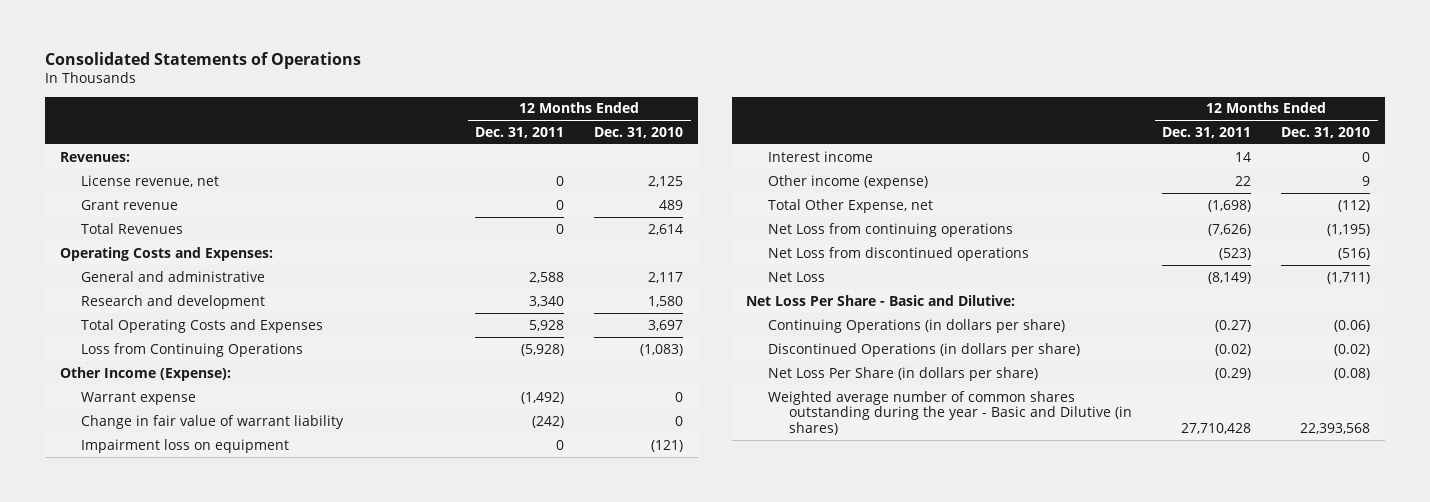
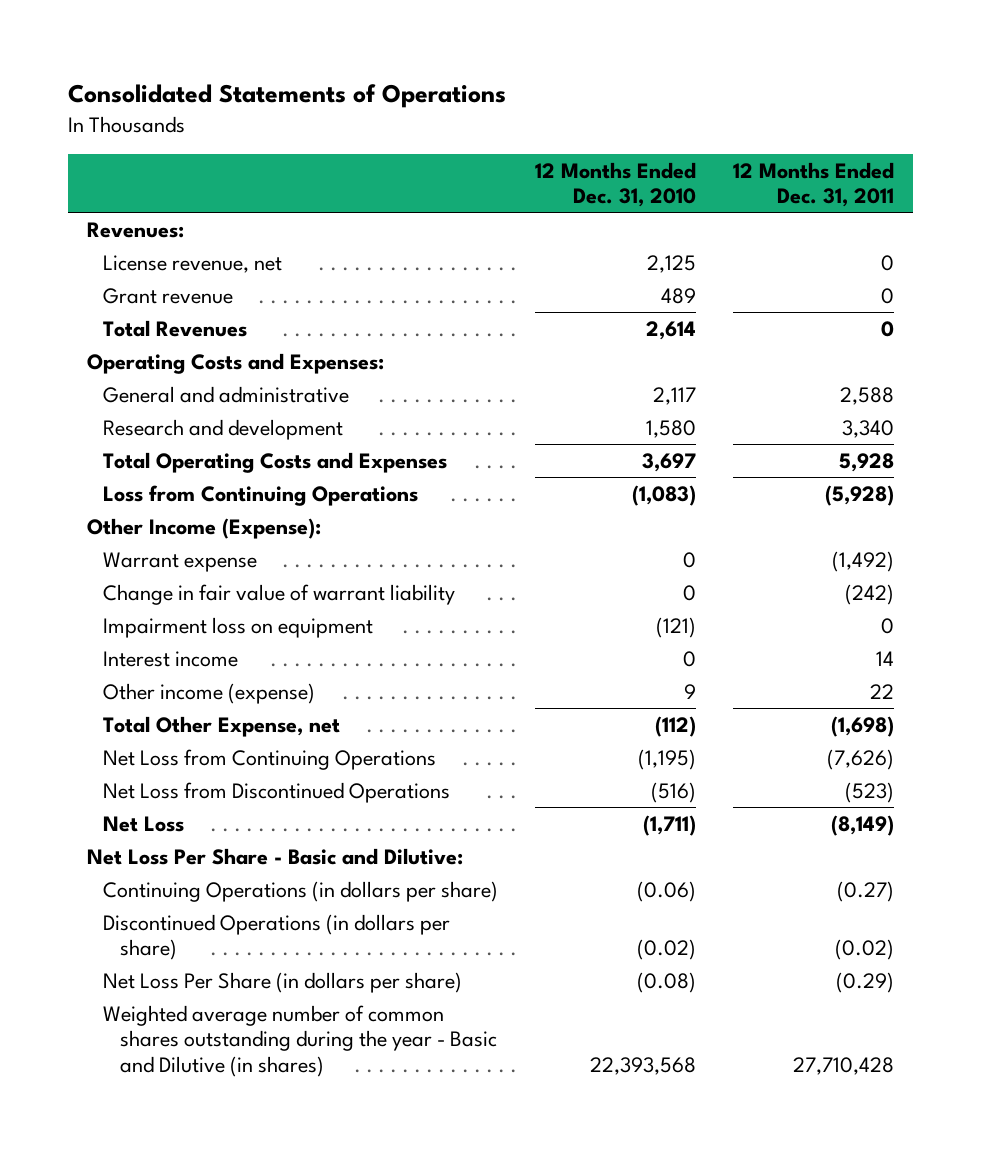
[767,222,1013,237] Net Loss from continuing operations -> [103,748,437,770] Net Loss from Continuing Operations
[767,246,1029,261] Net Loss from discontinued operations -> [103,781,451,803] Net Loss from Discontinued Operations

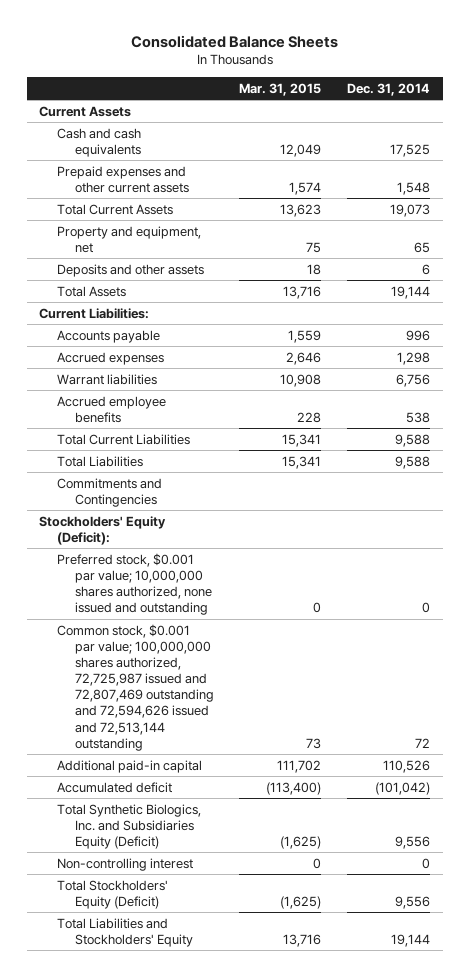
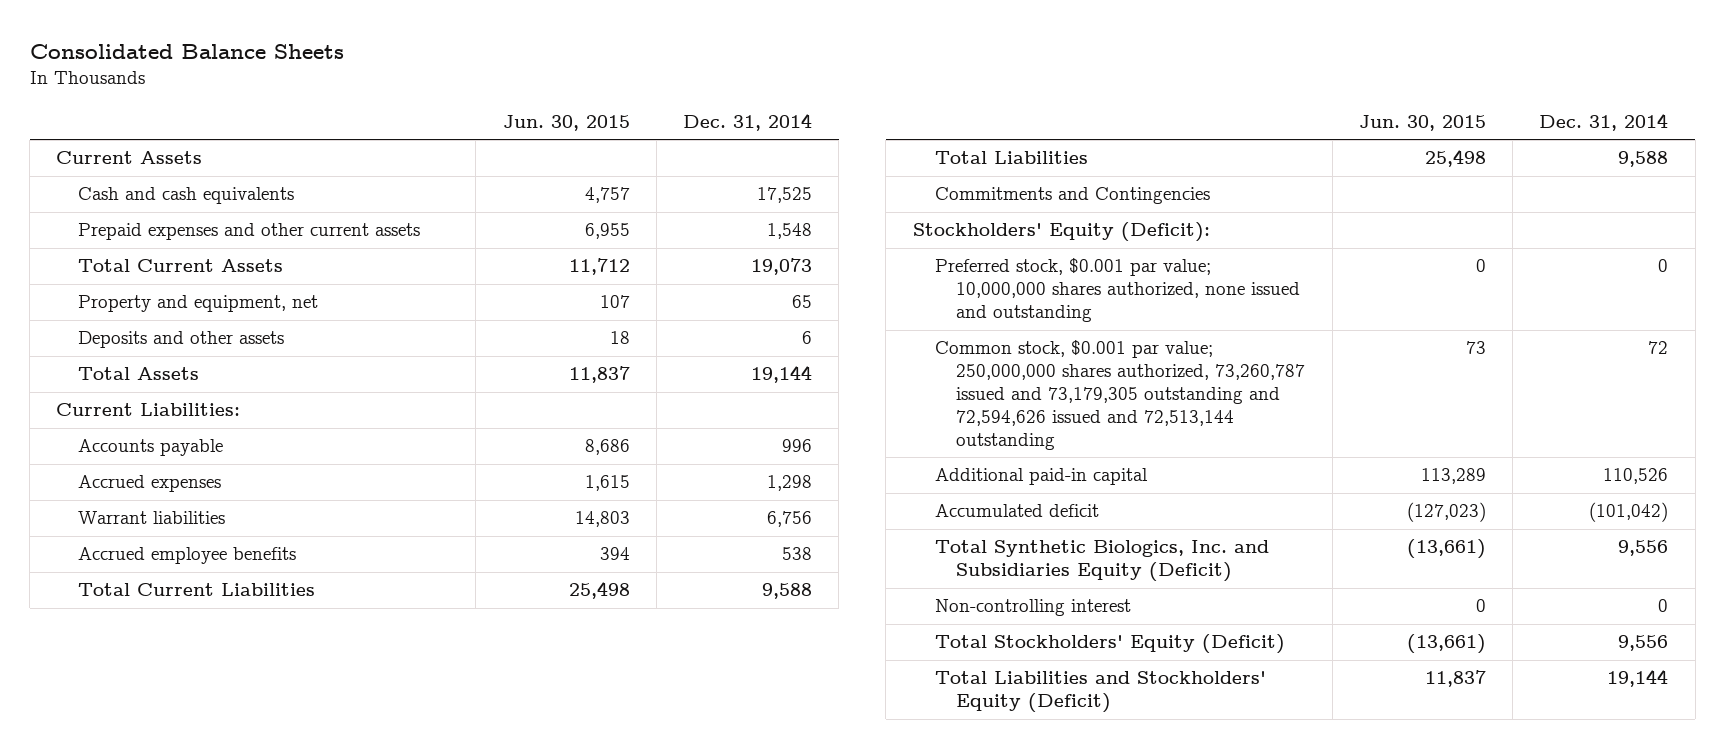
[239,82,322,96] Mar. 31, 2015 -> none
none -> [502,114,630,131] Jun. 30, 2015
[57,623,214,751] Common stock, $0.001 par value; 100,000,000 shares authorized, 72,725,987 issued and 72,807,469 outstanding and 72,594,626 issued and 72,513,144 outstanding -> [934,340,1306,451] Common stock, $0.001 par value; 250,000,000 shares authorized, 73,260,787 issued and 73,179,305 outstanding and 72,594,626 issued and 72,513,144 outstanding
[57,917,193,947] Total Liabilities and Stockholders' Equity -> [934,671,1266,714] Total Liabilities and Stockholders' Equity (Deficit)

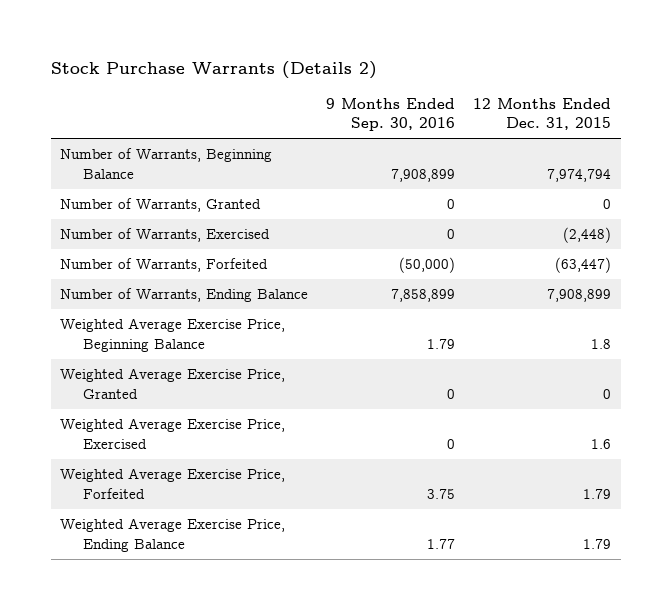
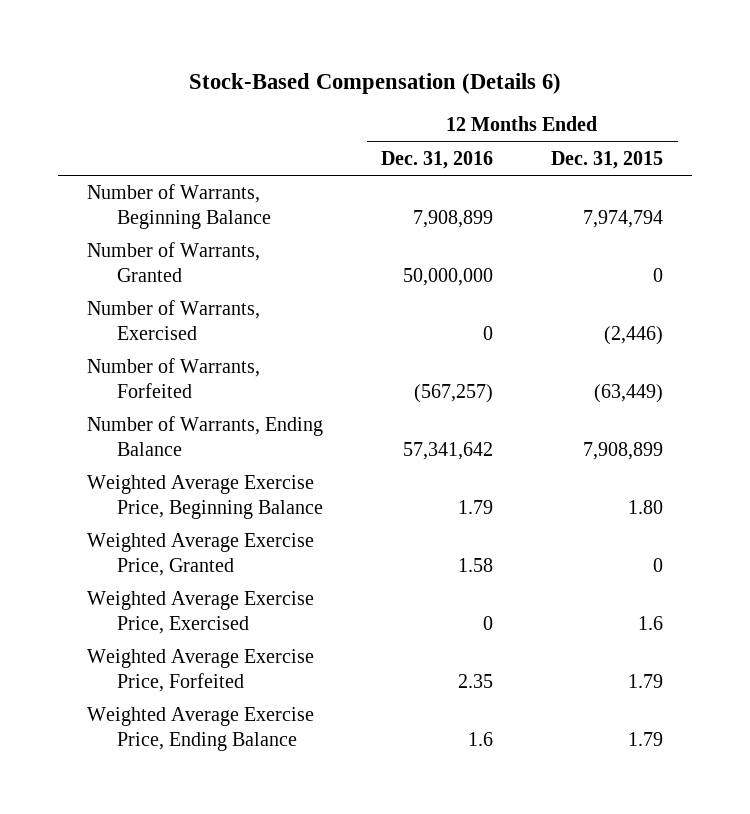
[50,60,377,79] Stock Purchase Warrants (Details 2) -> [189,72,562,94] Stock-Based Compensation (Details 6)
[326,97,456,132] 9 Months Ended Sep. 30, 2016 -> none
none -> [381,150,494,169] Dec. 31, 2016
[563,227,612,244] (2,448) -> [604,325,664,345] (2,446)
[555,257,612,274] (63,447) -> [594,383,664,403] (63,449)
[591,338,612,349] 1.8 -> [628,499,664,514] 1.80

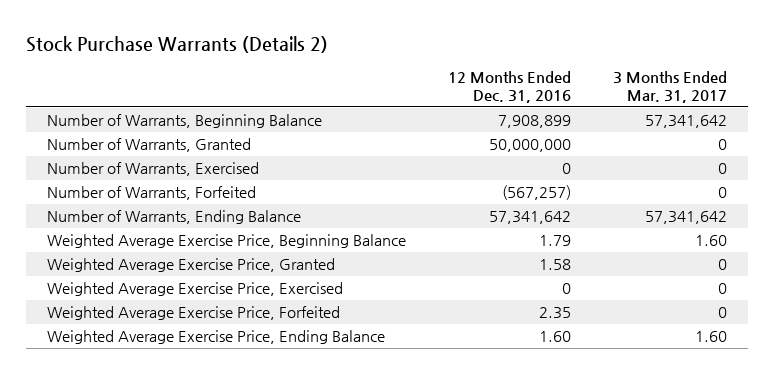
[189,72,562,94] Stock-Based Compensation (Details 6) -> [26,35,329,53] Stock Purchase Warrants (Details 2)
[551,150,664,169] Dec. 31, 2015 -> none
none -> [612,70,727,104] 3 Months Ended Mar. 31, 2017
[468,731,494,746] 1.6 -> [538,331,571,343] 1.60

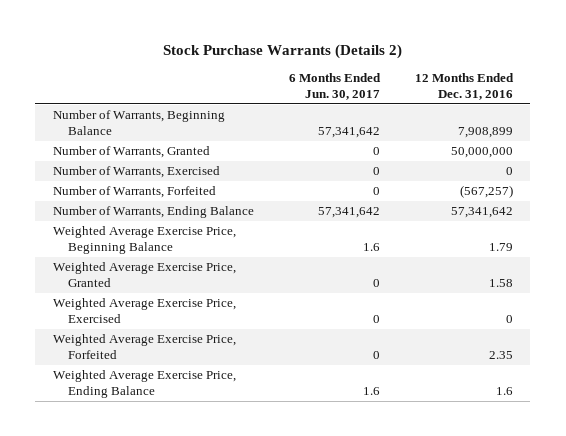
[612,70,727,104] 3 Months Ended Mar. 31, 2017 -> none
none -> [288,73,381,100] 6 Months Ended Jun. 30, 2017
[538,331,571,343] 1.60 -> [495,386,513,395] 1.6

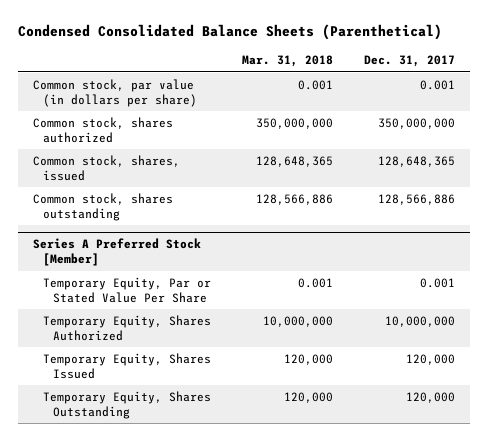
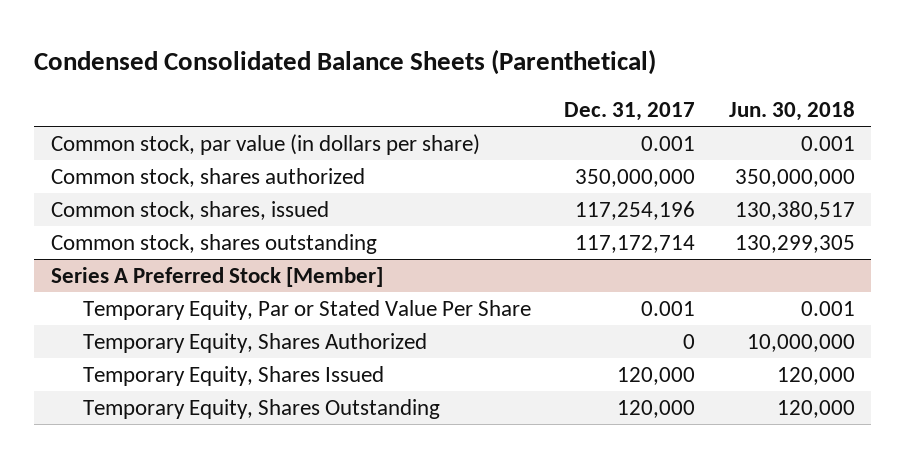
[241,55,333,68] Mar. 31, 2018 -> none
none -> [728,100,855,121] Jun. 30, 2018
[377,155,455,167] 128,648,365 -> [575,201,696,221] 117,254,196
[377,193,455,205] 128,566,886 -> [575,235,696,254] 117,172,714
[384,315,455,327] 10,000,000 -> [683,334,696,350] 0

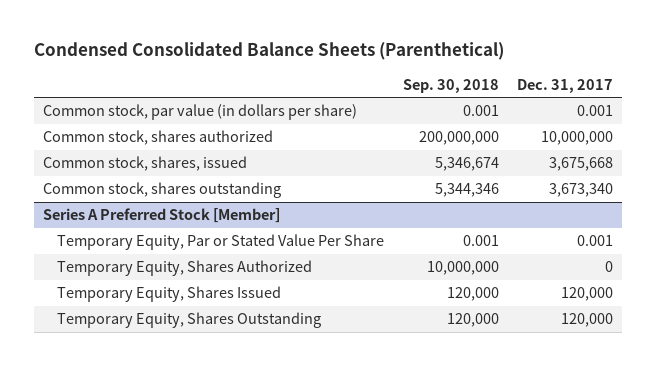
[728,100,855,121] Jun. 30, 2018 -> none
none -> [402,78,499,93] Sep. 30, 2018
[575,169,696,188] 350,000,000 -> [541,131,614,146] 10,000,000
[575,201,696,221] 117,254,196 -> [549,157,614,172] 3,675,668
[575,235,696,254] 117,172,714 -> [549,183,614,198] 3,673,340

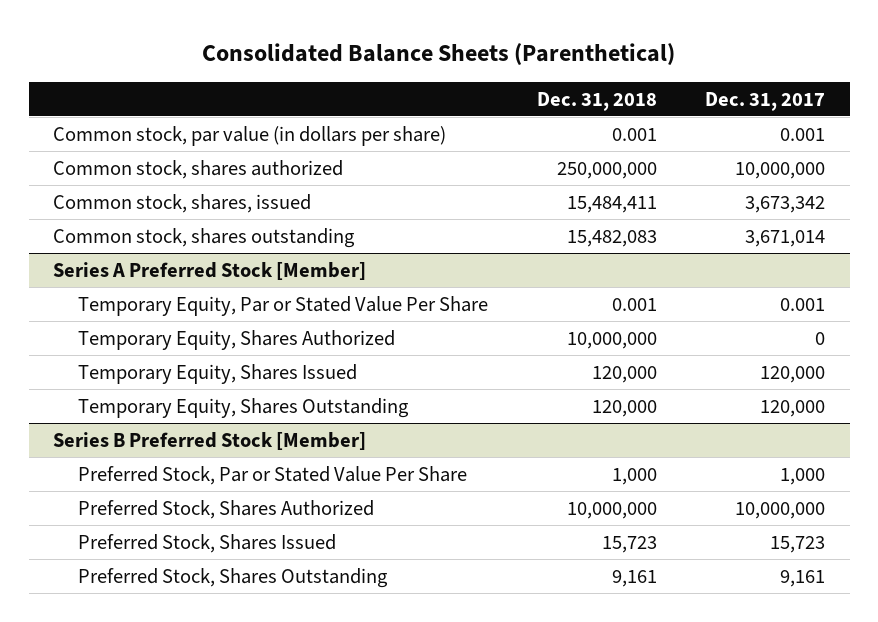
[33,42,504,61] Condensed Consolidated Balance Sheets (Parenthetical) -> [202,43,676,66] Consolidated Balance Sheets (Parenthetical)
[402,78,499,93] Sep. 30, 2018 -> none
none -> [536,91,657,111] Dec. 31, 2018
[549,157,614,172] 3,675,668 -> [745,195,826,213] 3,673,342
[549,183,614,198] 3,673,340 -> [745,229,826,247] 3,671,014
none -> [53,431,367,450] Series B Preferred Stock [Member]
none -> [78,465,468,485] Preferred Stock, Par or Stated Value Per Share
none -> [78,499,375,519] Preferred Stock, Shares Authorized
none -> [78,533,337,553] Preferred Stock, Shares Issued
none -> [78,567,389,588] Preferred Stock, Shares Outstanding

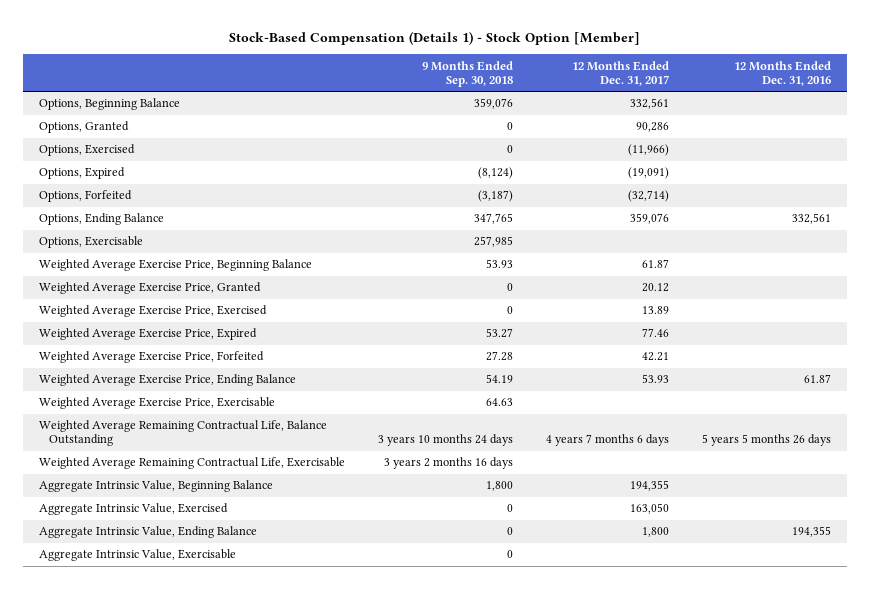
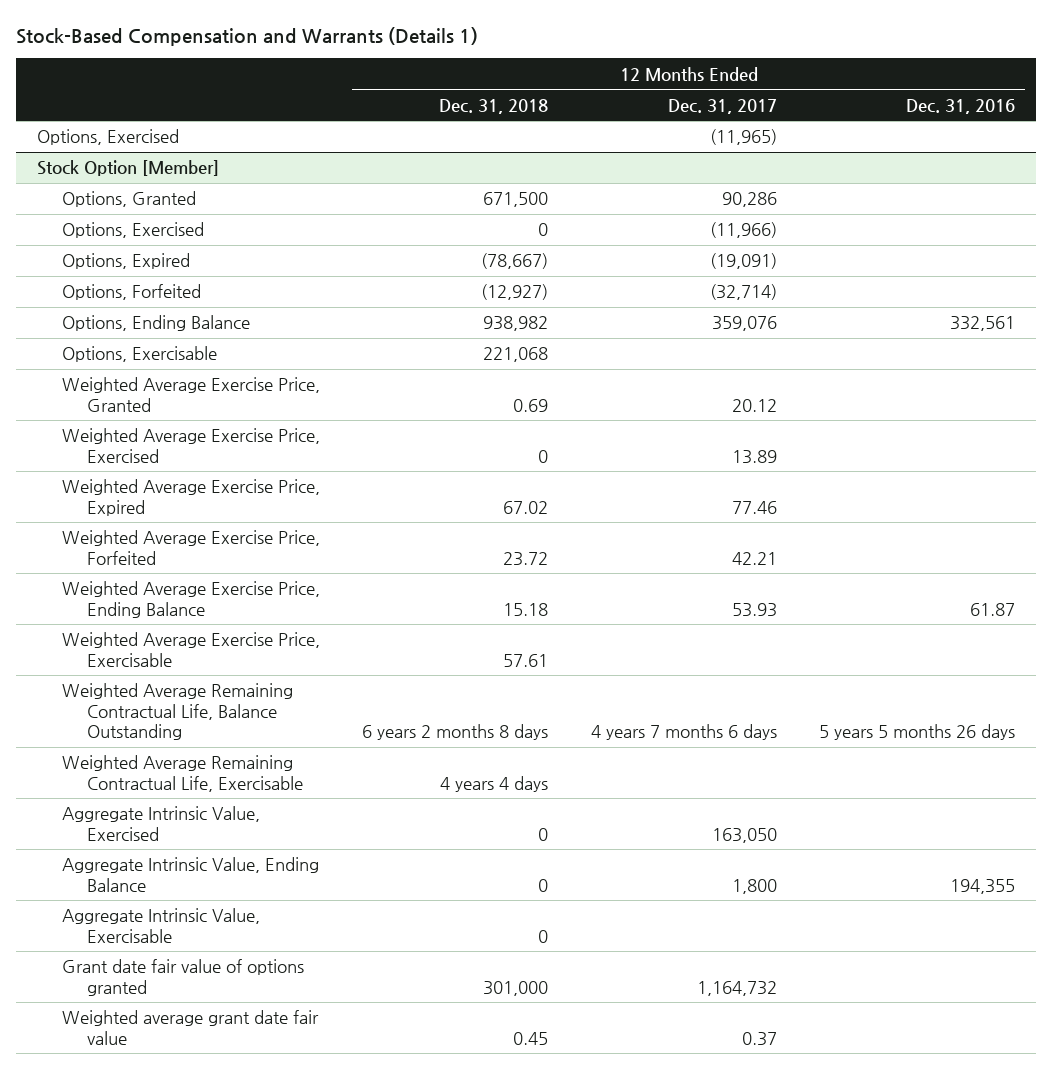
[228,31,640,46] Stock-Based Compensation (Details 1) - Stock Option [Member] -> [16,26,479,46] Stock-Based Compensation and Warrants (Details 1)
[422,60,514,87] 9 Months Ended Sep. 30, 2018 -> none
none -> [439,98,549,114] Dec. 31, 2018
[39,98,181,111] Options, Beginning Balance -> none
none -> [37,129,180,146] Options, Exercised
none -> [37,160,220,177] Stock Option [Member]
[39,259,313,272] Weighted Average Exercise Price, Beginning Balance -> none
[39,480,274,493] Aggregate Intrinsic Value, Beginning Balance -> none
none -> [62,959,305,996] Grant date fair value of options granted
none -> [62,1010,320,1045] Weighted average grant date fair value

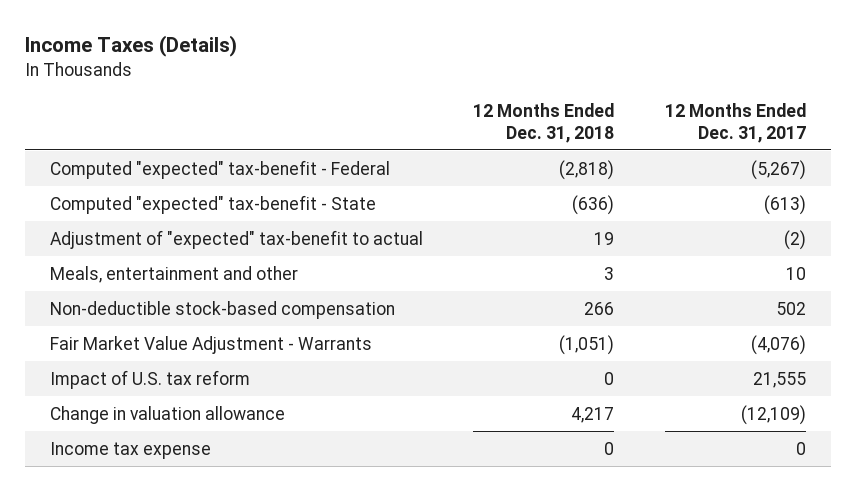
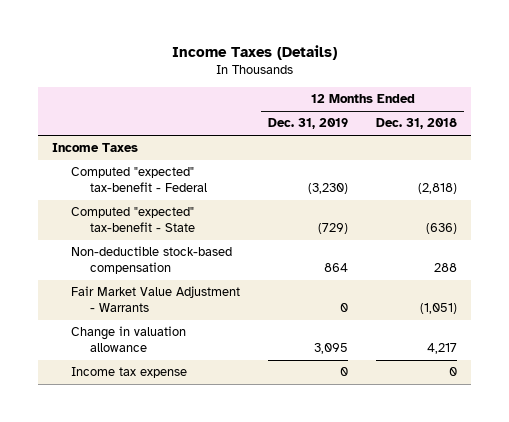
[664,103,806,143] 12 Months Ended Dec. 31, 2017 -> none
none -> [268,118,349,130] Dec. 31, 2019
none -> [51,143,138,153] Income Taxes
[49,229,423,249] Adjustment of "expected" tax-benefit to actual -> none
[49,265,298,283] Meals, entertainment and other -> none
[584,301,615,315] 266 -> [434,263,458,273] 288
[49,369,250,389] Impact of U.S. tax reform -> none

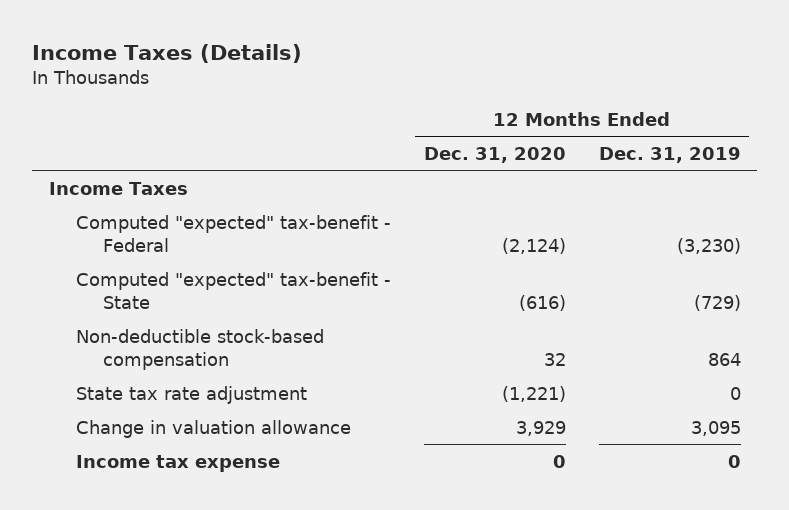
[376,118,458,130] Dec. 31, 2018 -> none
none -> [423,146,566,163] Dec. 31, 2020
[70,286,240,313] Fair Market Value Adjustment - Warrants -> none
none -> [75,385,307,404] State tax rate adjustment

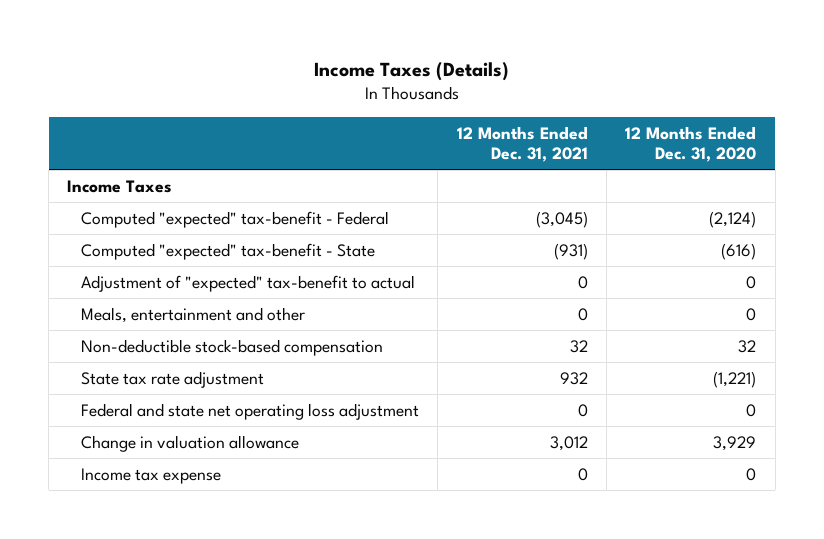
[598,146,741,163] Dec. 31, 2019 -> none
none -> [456,125,588,162] 12 Months Ended Dec. 31, 2021
none -> [81,274,416,292] Adjustment of "expected" tax-benefit to actual
none -> [81,306,306,323] Meals, entertainment and other
none -> [81,402,420,420] Federal and state net operating loss adjustment

